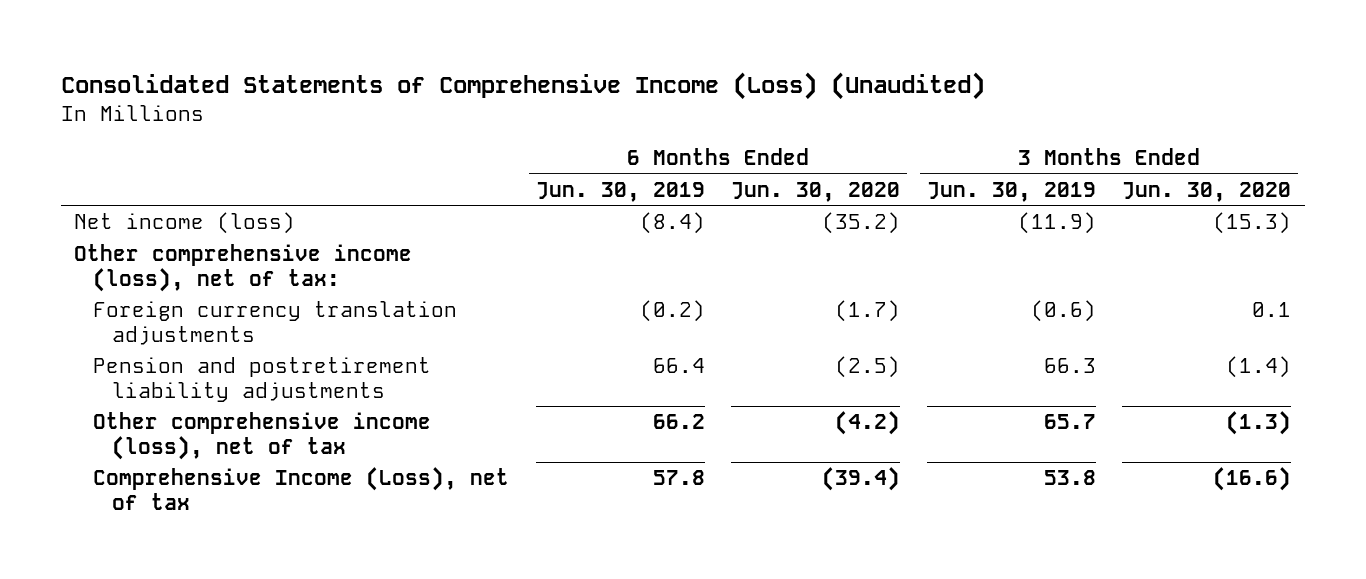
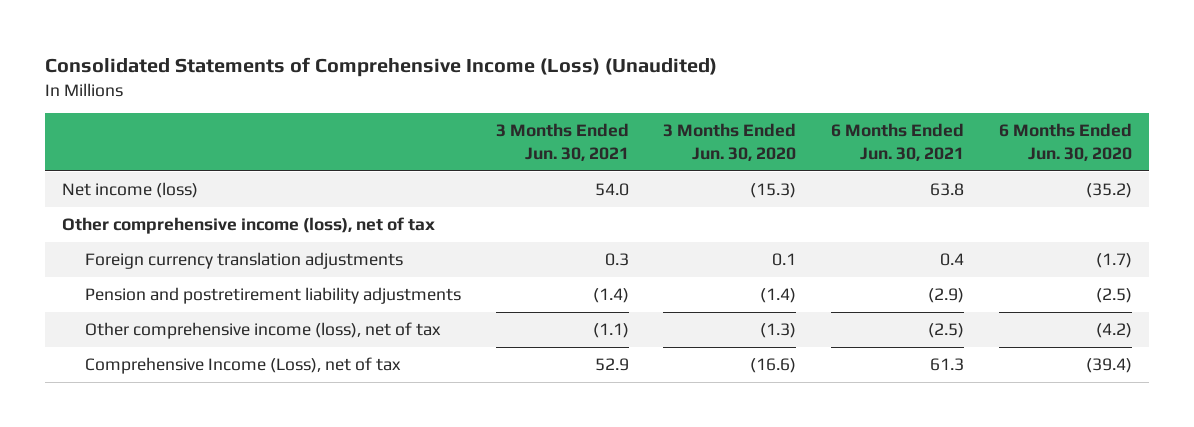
[535,181,705,202] Jun. 30, 2019 -> none
[926,181,1096,202] Jun. 30, 2019 -> none
none -> [495,123,629,161] 3 Months Ended Jun. 30, 2021
none -> [830,123,964,161] 6 Months Ended Jun. 30, 2021
[74,244,413,292] Other comprehensive income (loss), net of tax: -> [62,217,436,235] Other comprehensive income (loss), net of tax

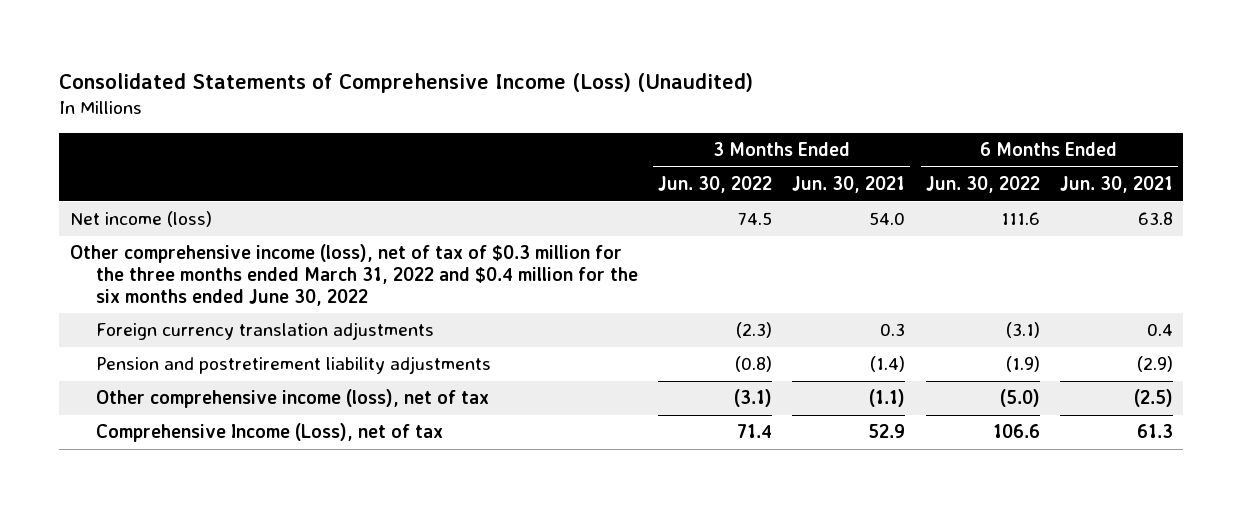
[663,123,797,161] 3 Months Ended Jun. 30, 2020 -> none
[998,123,1132,161] 6 Months Ended Jun. 30, 2020 -> none
none -> [658,176,773,194] Jun. 30, 2022
none -> [925,176,1040,194] Jun. 30, 2022
[62,217,436,235] Other comprehensive income (loss), net of tax -> [69,244,638,306] Other comprehensive income (loss), net of tax of $0.3 million for the three months ended March 31, 2022 and $0.4 million for the six months ended June 30, 2022

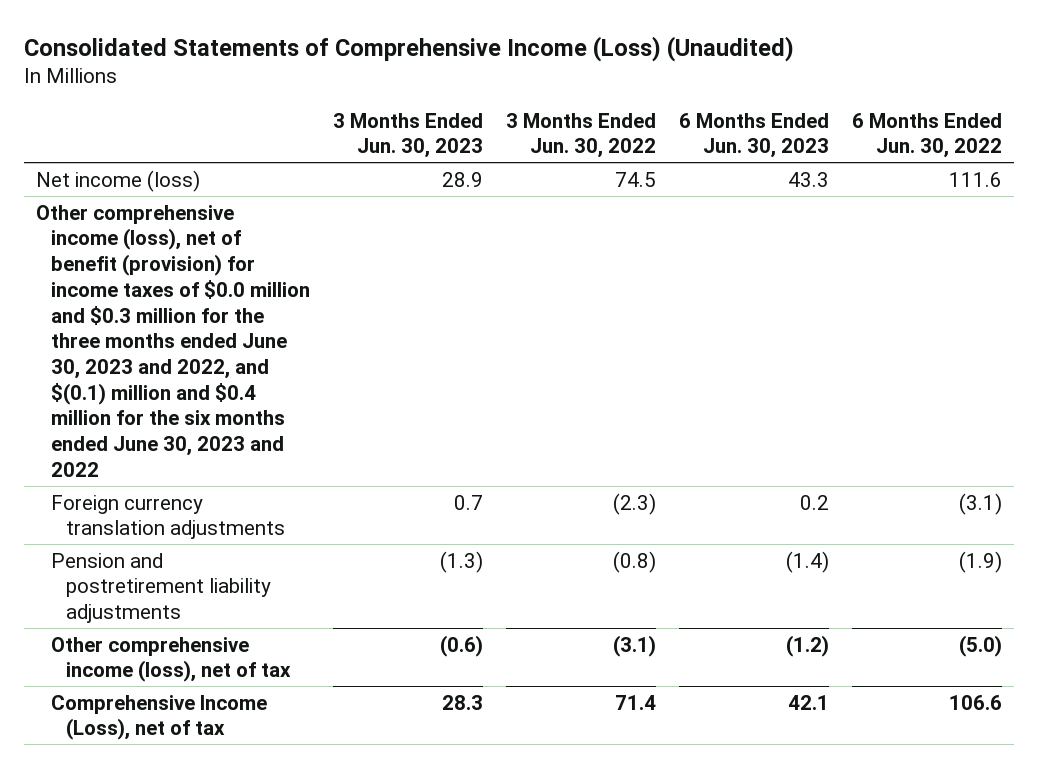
[792,176,906,194] Jun. 30, 2021 -> none
[1059,176,1173,194] Jun. 30, 2021 -> none
none -> [333,112,484,159] 3 Months Ended Jun. 30, 2023
none -> [679,112,830,159] 6 Months Ended Jun. 30, 2023
[69,244,638,306] Other comprehensive income (loss), net of tax of $0.3 million for the three months ended March 31, 2022 and $0.4 million for the six months ended June 30, 2022 -> [35,204,310,477] Other comprehensive income (loss), net of benefit (provision) for income taxes of $0.0 million and $0.3 million for the three months ended June 30, 2023 and 2022, and $(0.1) million and $0.4 million for the six months ended June 30, 2023 and 2022

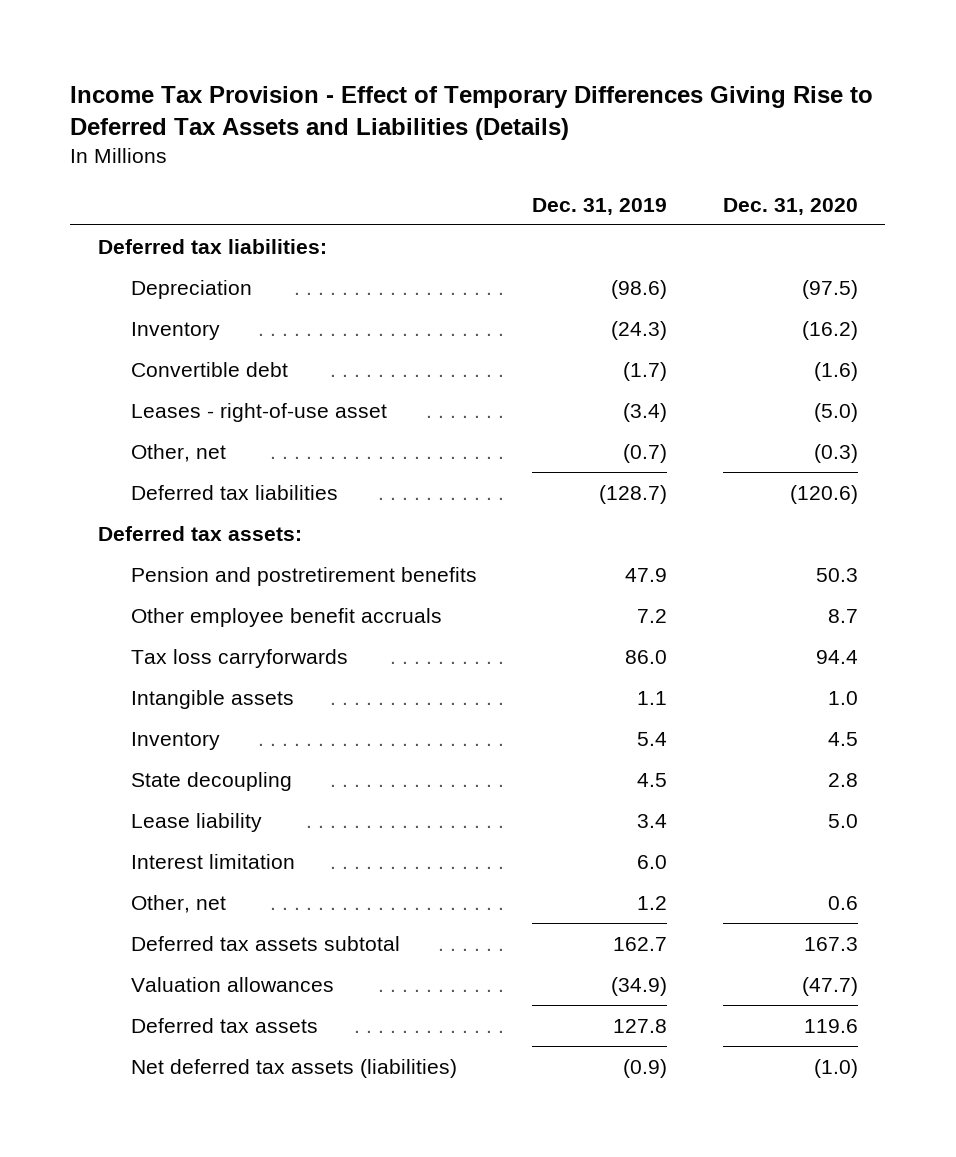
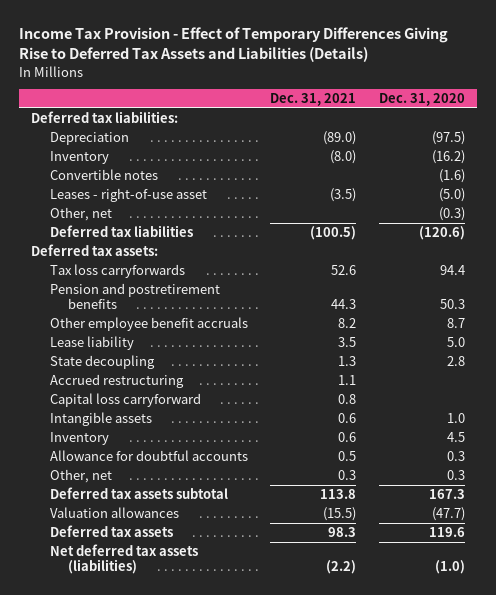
[532,197,668,215] Dec. 31, 2019 -> none
none -> [270,93,357,107] Dec. 31, 2021
[130,361,288,377] Convertible debt -> [49,168,158,180] Convertible notes
[130,648,348,668] Tax loss carryforwards -> [49,263,185,278] Tax loss carryforwards
[130,812,262,832] Lease liability -> [49,335,134,350] Lease liability
[130,771,292,791] State decoupling -> [49,354,155,369] State decoupling
none -> [49,373,184,388] Accrued restructuring
none -> [49,392,201,407] Capital loss carryforward
[130,853,295,869] Interest limitation -> none
none -> [49,449,248,461] Allowance for doubtful accounts
[827,895,858,910] 0.6 -> [447,469,466,480] 0.3

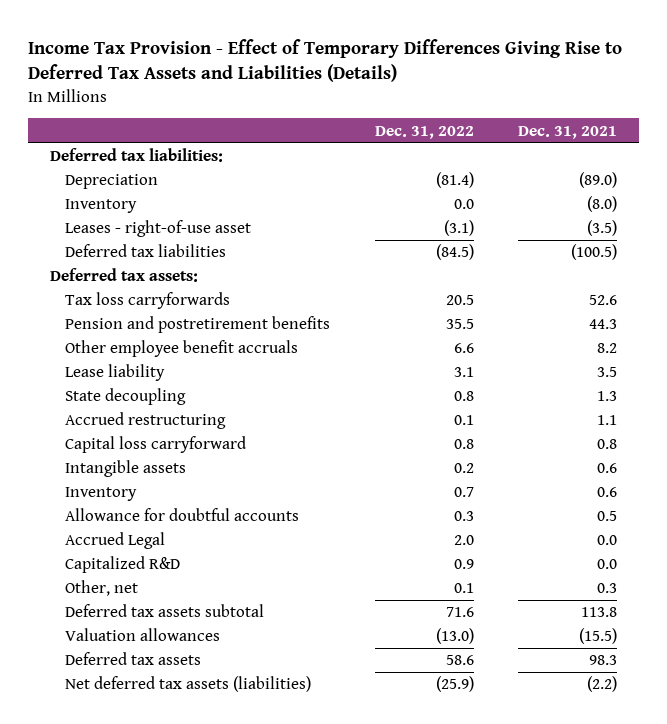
[379,93,466,107] Dec. 31, 2020 -> none
none -> [374,125,474,139] Dec. 31, 2022
[49,168,158,180] Convertible notes -> none
[49,206,112,221] Other, net -> none
none -> [65,532,166,550] Accrued Legal
none -> [65,556,181,574] Capitalized R&D

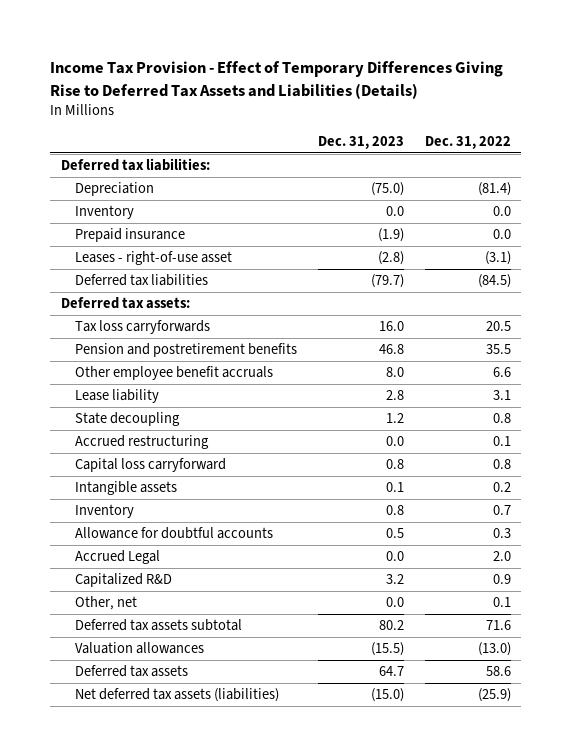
[517,125,617,139] Dec. 31, 2021 -> none
none -> [317,136,404,150] Dec. 31, 2023
none -> [74,228,185,243] Prepaid insurance

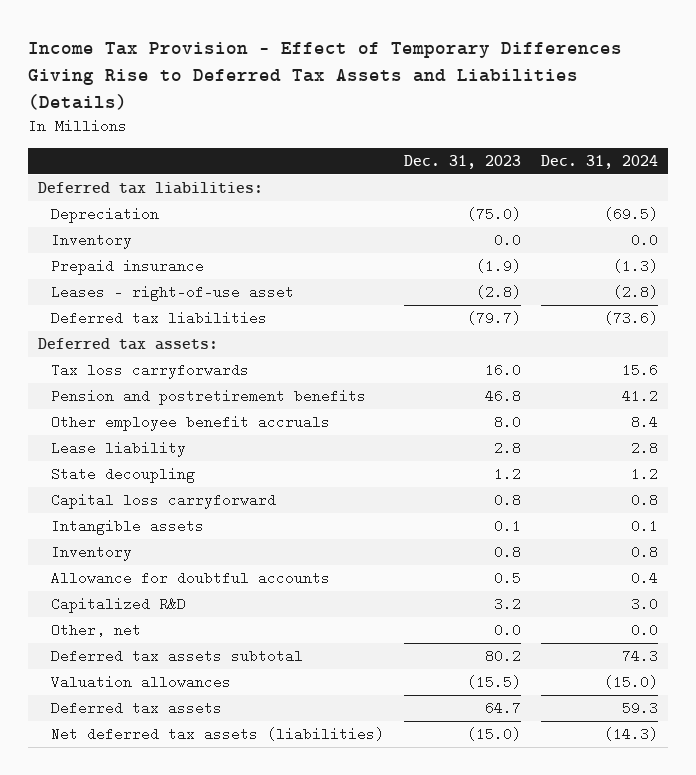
[424,136,511,150] Dec. 31, 2022 -> none
none -> [541,155,659,170] Dec. 31, 2024
[74,435,209,450] Accrued restructuring -> none
[74,550,160,565] Accrued Legal -> none

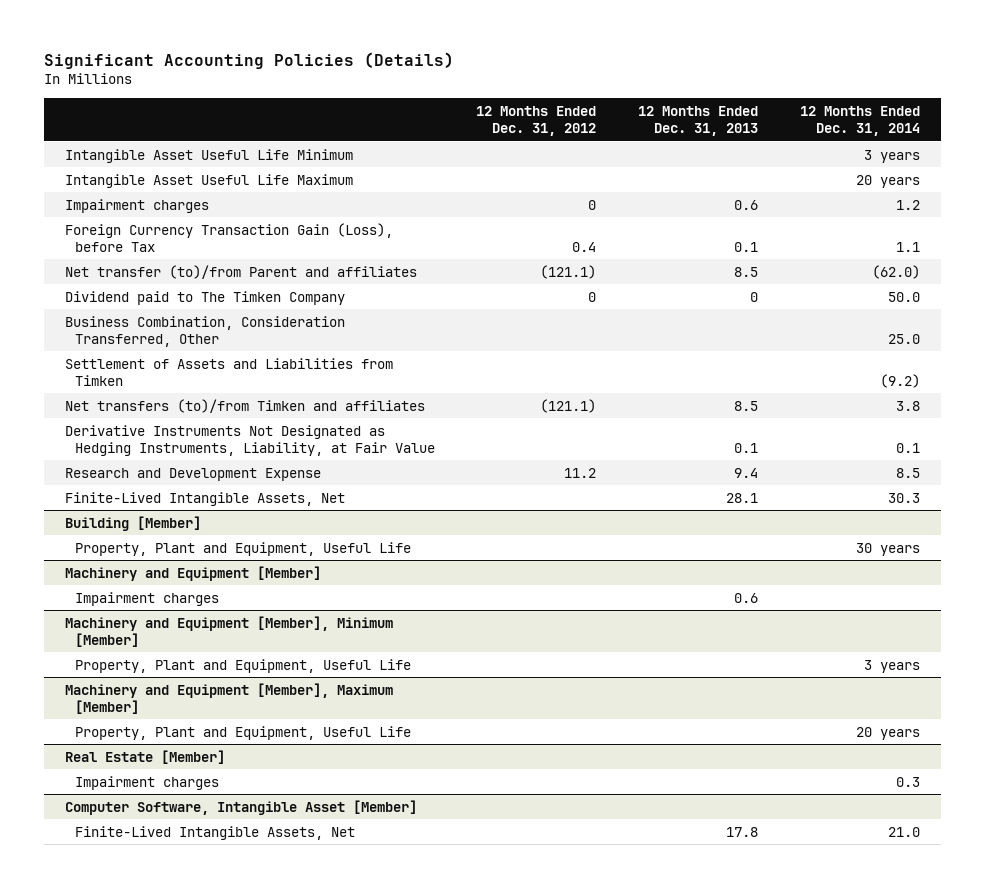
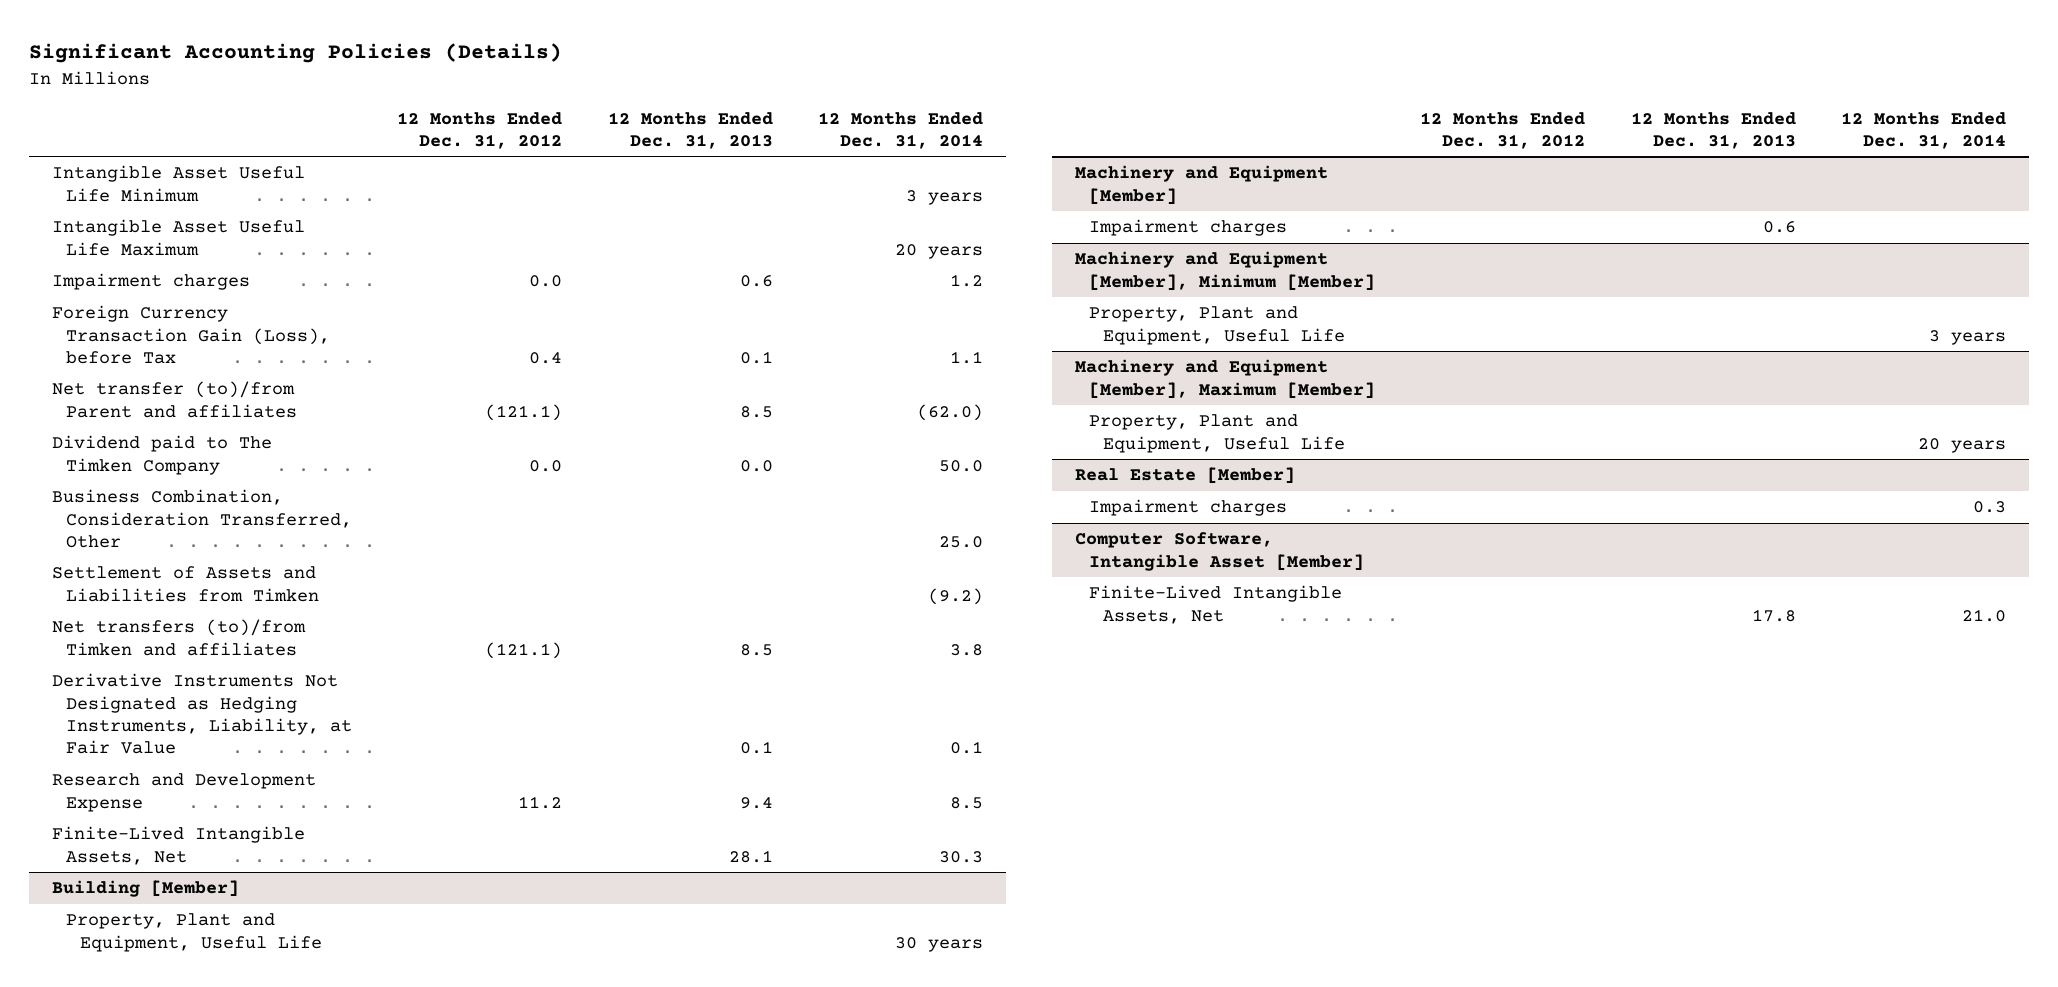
[588,199,597,210] 0 -> [529,275,563,288] 0.0
[588,291,597,302] 0 -> [529,459,563,472] 0.0
[750,291,759,302] 0 -> [739,459,773,472] 0.0

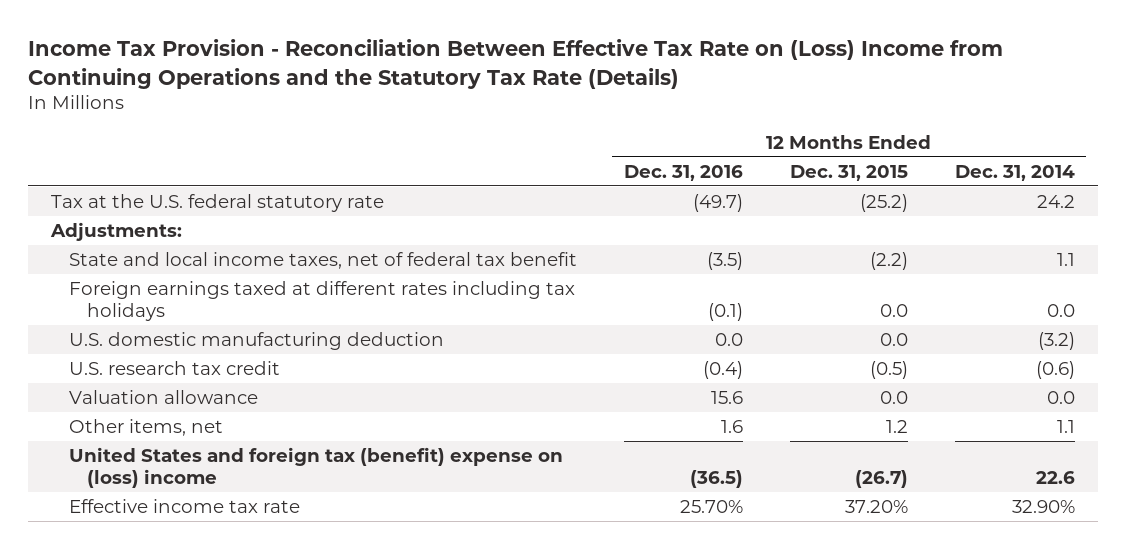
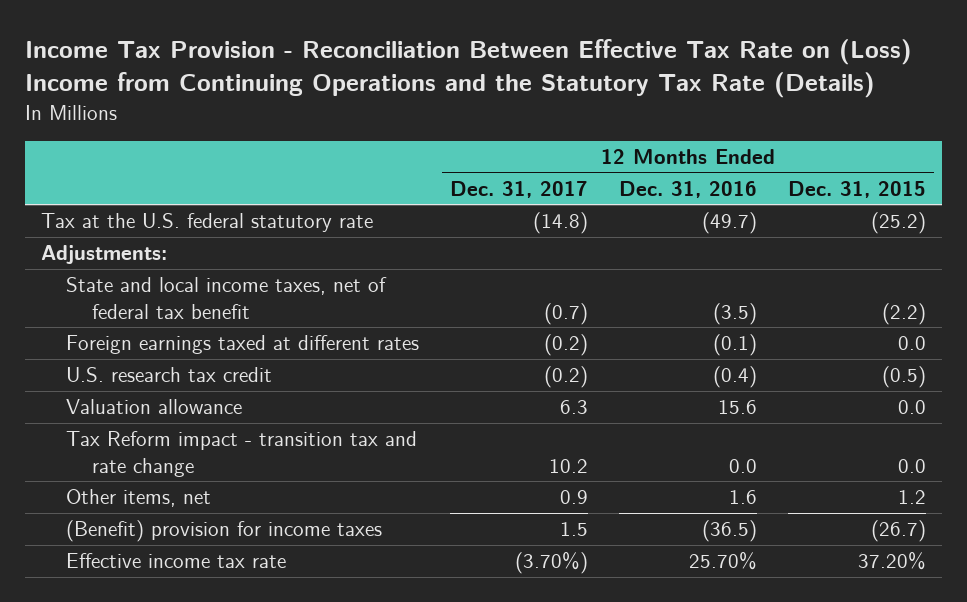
[954,164,1075,181] Dec. 31, 2014 -> none
none -> [450,180,589,198] Dec. 31, 2017
[69,331,445,350] U.S. domestic manufacturing deduction -> none
[69,280,576,322] Foreign earnings taxed at different rates including tax holidays -> [66,335,420,355] Foreign earnings taxed at different rates
none -> [66,431,418,477] Tax Reform impact - transition tax and rate change
[69,446,564,489] United States and foreign tax (benefit) expense on (loss) income -> [66,520,383,543] (Benefit) provision for income taxes

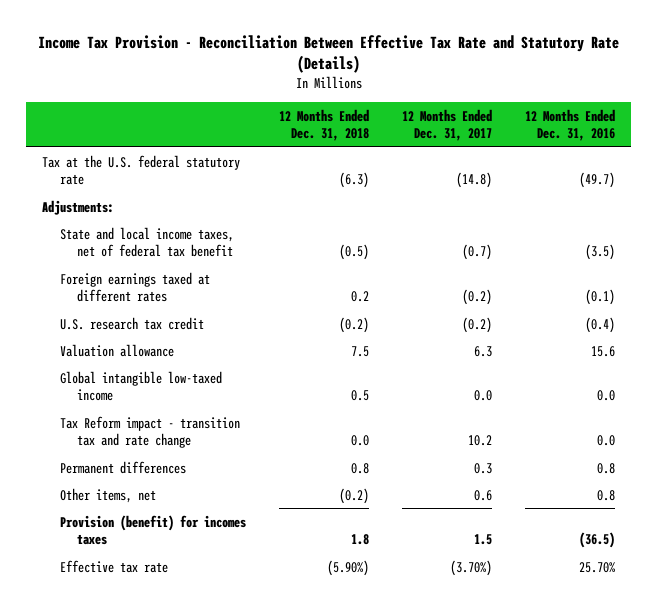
[25,39,913,99] Income Tax Provision - Reconciliation Between Effective Tax Rate on (Loss) Income from Continuing Operations and the Statutory Tax Rate (Details) -> [37,34,619,74] Income Tax Provision - Reconciliation Between Effective Tax Rate and Statutory Rate (Details)
[788,180,927,198] Dec. 31, 2015 -> none
none -> [278,108,369,141] 12 Months Ended Dec. 31, 2018
none -> [59,370,222,401] Global intangible low-taxed income
none -> [59,460,186,474] Permanent differences
[560,490,589,505] 0.9 -> [473,489,492,501] 0.6
[729,490,758,505] 1.6 -> [596,489,615,501] 0.8
[66,520,383,543] (Benefit) provision for income taxes -> [59,514,246,545] Provision (benefit) for incomes taxes
[66,553,287,569] Effective income tax rate -> [59,559,168,573] Effective tax rate

